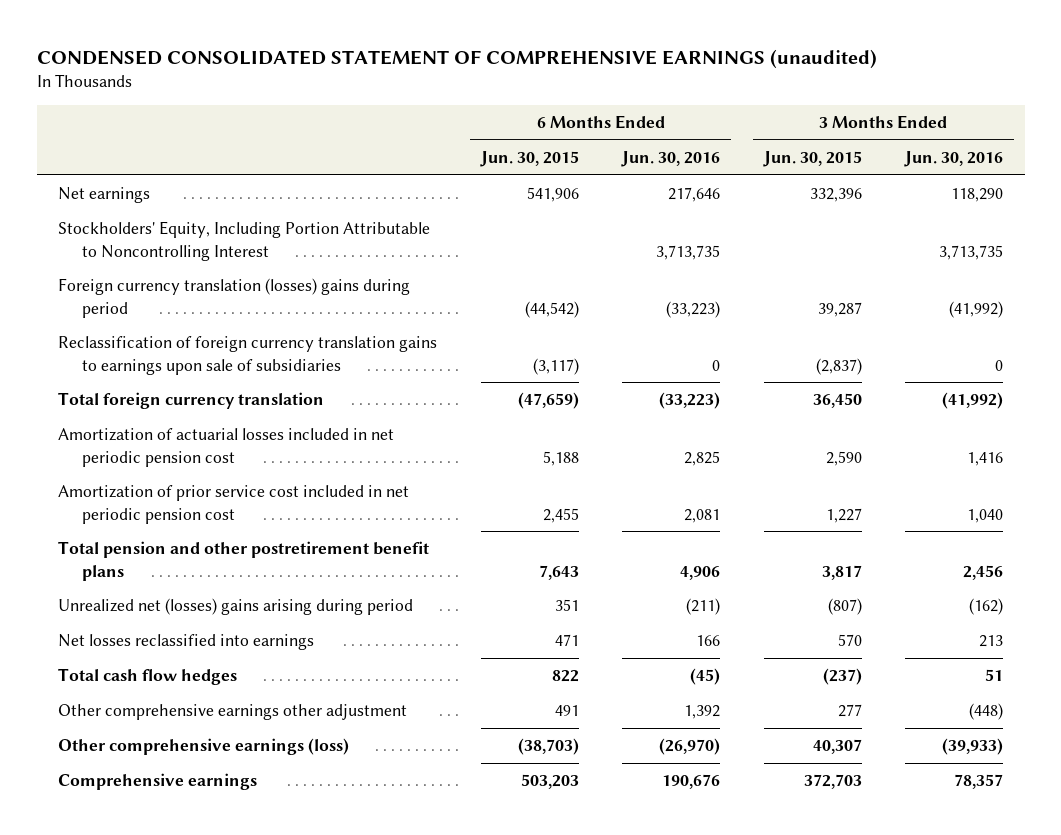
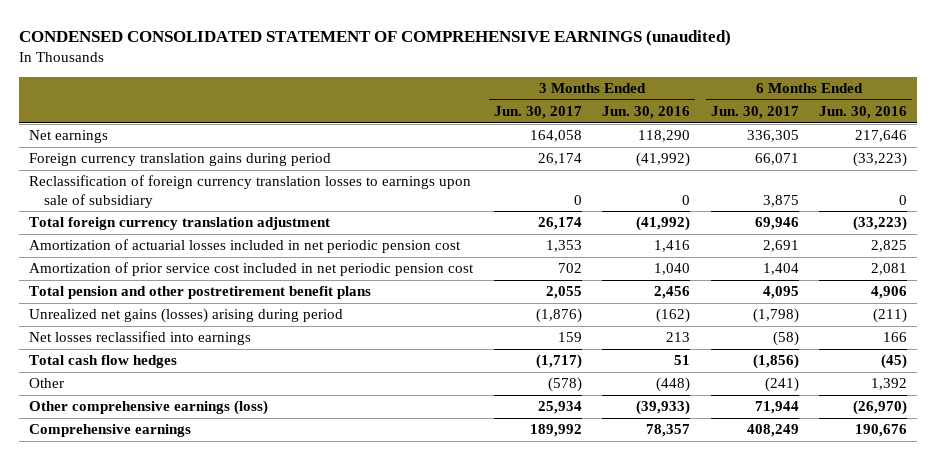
[479,150,579,167] Jun. 30, 2015 -> none
[762,150,862,167] Jun. 30, 2015 -> none
none -> [493,106,582,120] Jun. 30, 2017
none -> [710,106,799,120] Jun. 30, 2017
[58,221,431,261] Stockholders' Equity, Including Portion Attributable to Noncontrolling Interest -> none
[58,278,411,318] Foreign currency translation (losses) gains during period -> [29,153,332,167] Foreign currency translation gains during period
[58,336,438,375] Reclassification of foreign currency translation gains to earnings upon sale of subsidiaries -> [29,175,472,208] Reclassification of foreign currency translation losses to earnings upon sale of subsidiary
[58,392,325,410] Total foreign currency translation -> [29,217,331,231] Total foreign currency translation adjustment
[58,598,414,616] Unrealized net (losses) gains arising during period -> [29,308,344,324] Unrealized net gains (losses) arising during period
[58,704,408,721] Other comprehensive earnings other adjustment -> [29,378,65,389] Other

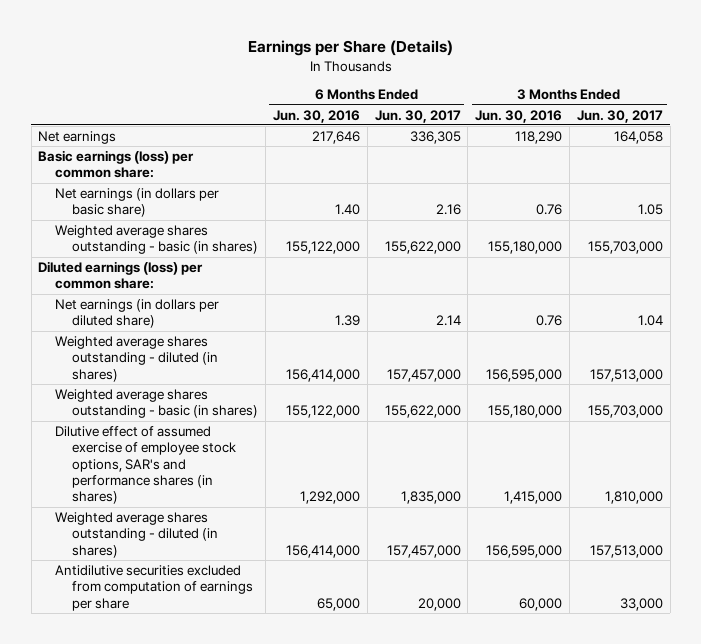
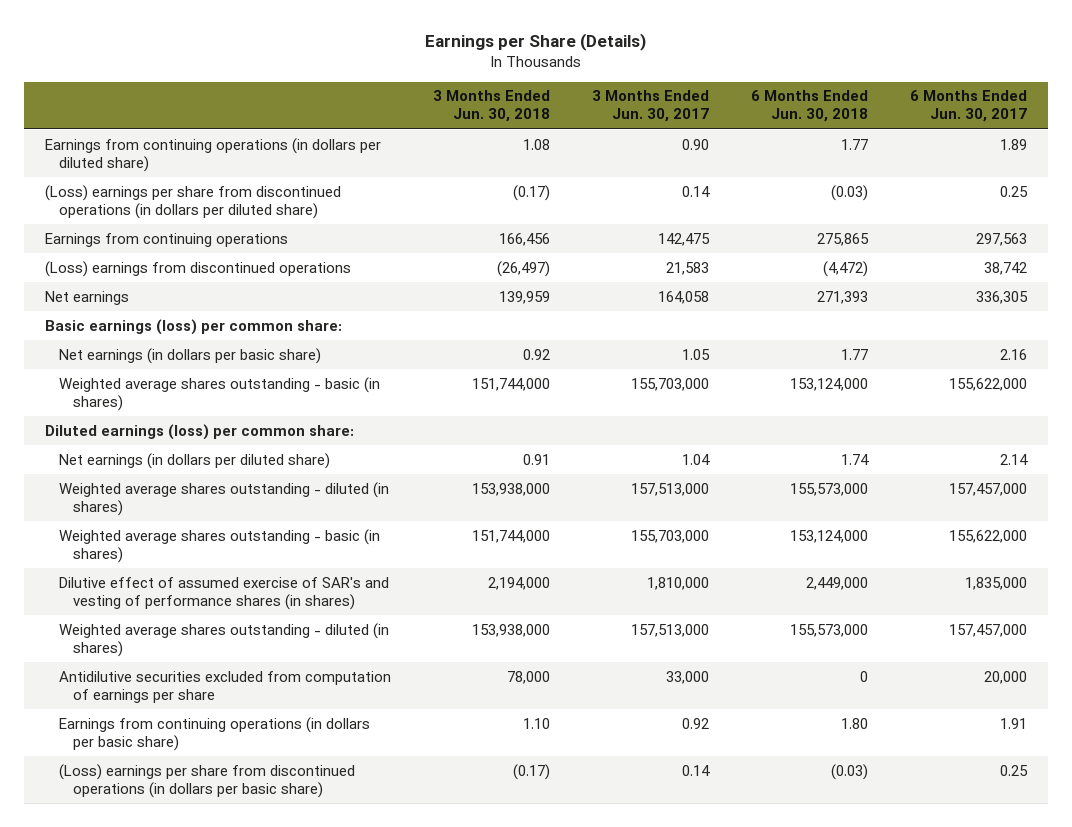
[272,109,360,123] Jun. 30, 2016 -> none
[475,109,563,123] Jun. 30, 2016 -> none
none -> [433,90,551,123] 3 Months Ended Jun. 30, 2018
none -> [751,90,869,123] 6 Months Ended Jun. 30, 2018
none -> [44,137,381,172] Earnings from continuing operations (in dollars per diluted share)
none -> [44,184,341,219] (Loss) earnings per share from discontinued operations (in dollars per diluted share)
none -> [44,232,288,247] Earnings from continuing operations
none -> [44,260,351,277] (Loss) earnings from discontinued operations
[55,425,237,505] Dilutive effect of assumed exercise of employee stock options, SAR's and performance shares (in shares) -> [59,576,390,610] Dilutive effect of assumed exercise of SAR's and vesting of performance shares (in shares)
none -> [59,716,371,751] Earnings from continuing operations (in dollars per basic share)
none -> [59,763,356,798] (Loss) earnings per share from discontinued operations (in dollars per basic share)

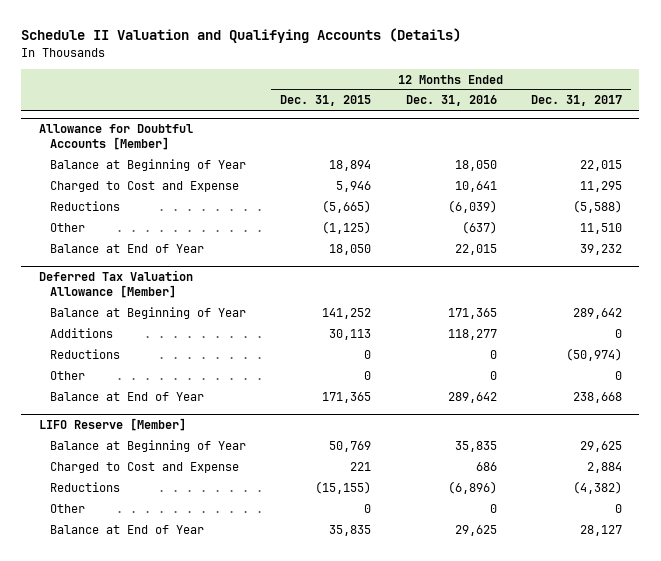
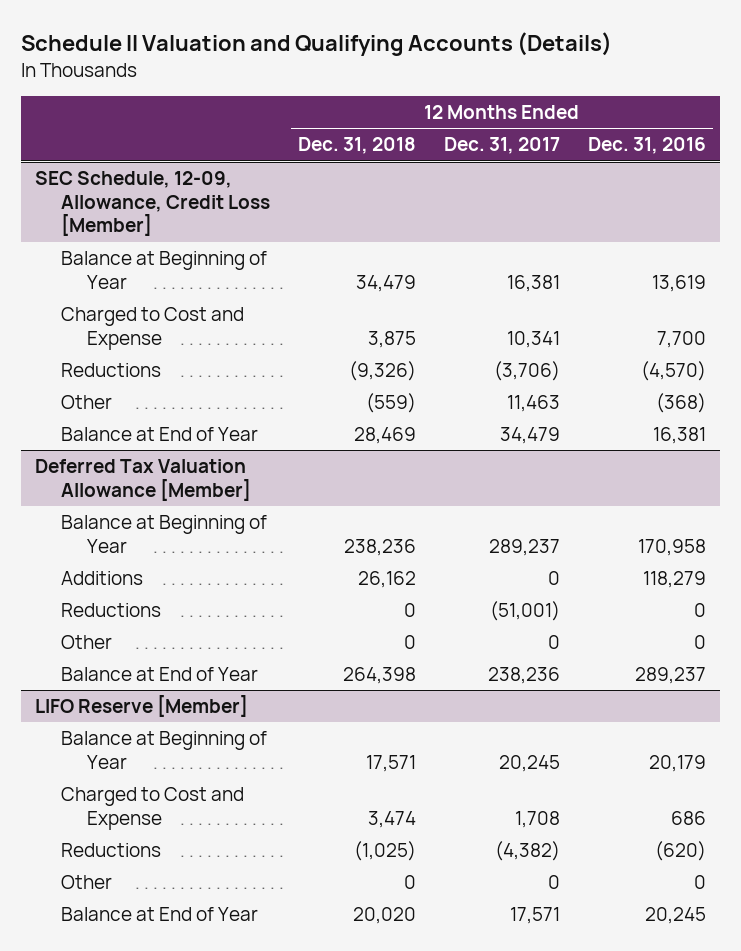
[280,95,372,107] Dec. 31, 2015 -> none
none -> [298,137,417,155] Dec. 31, 2018
[38,124,193,151] Allowance for Doubtful Accounts [Member] -> none
none -> [35,171,271,237] SEC Schedule, 12-09, Allowance, Credit Loss [Member]
[454,159,497,171] 18,050 -> [652,274,707,292] 13,619
[579,159,622,171] 22,015 -> [507,274,561,292] 16,381
[454,180,497,192] 10,641 -> [657,330,707,348] 7,700
[579,180,622,192] 11,295 -> [507,330,561,348] 10,341
[447,199,497,213] (6,039) -> [641,361,707,382] (4,570)
[572,199,622,213] (5,588) -> [494,361,561,382] (3,706)
[461,220,497,234] (637) -> [656,393,707,414] (368)
[579,222,622,234] 11,510 -> [507,395,561,413] 11,463
[454,243,497,255] 22,015 -> [653,427,707,445] 16,381
[579,243,622,255] 39,232 -> [500,427,561,445] 34,479
[447,307,497,319] 171,365 -> [638,538,707,556] 170,958
[572,307,622,319] 289,642 -> [489,538,561,556] 289,237
[447,328,497,340] 118,277 -> [643,571,707,589] 118,279
[565,347,622,361] (50,974) -> [490,601,561,622] (51,001)
[447,391,497,403] 289,642 -> [635,667,707,685] 289,237
[572,391,622,403] 238,668 -> [488,667,561,685] 238,236
[454,440,497,452] 35,835 -> [649,754,707,772] 20,179
[579,440,622,452] 29,625 -> [499,754,561,772] 20,245
[586,461,622,473] 2,884 -> [515,810,561,828] 1,708
[447,480,497,494] (6,896) -> [655,841,707,862] (620)
[454,524,497,536] 29,625 -> [645,907,707,925] 20,245
[579,524,622,536] 28,127 -> [510,907,561,925] 17,571

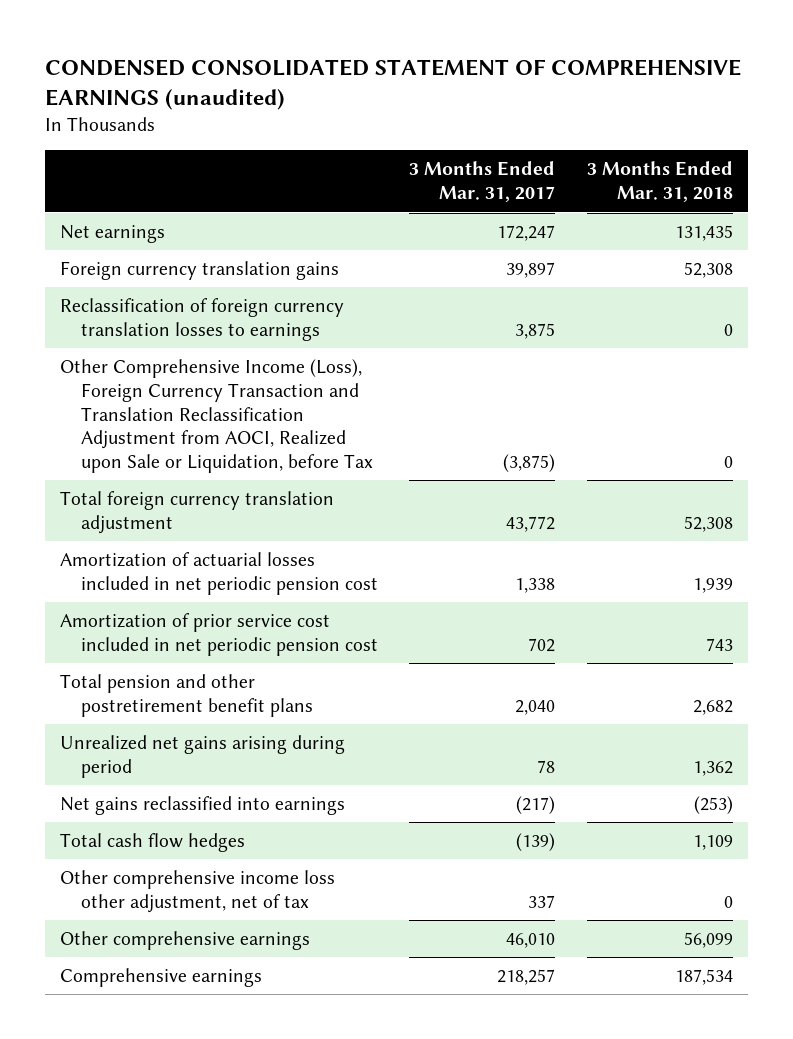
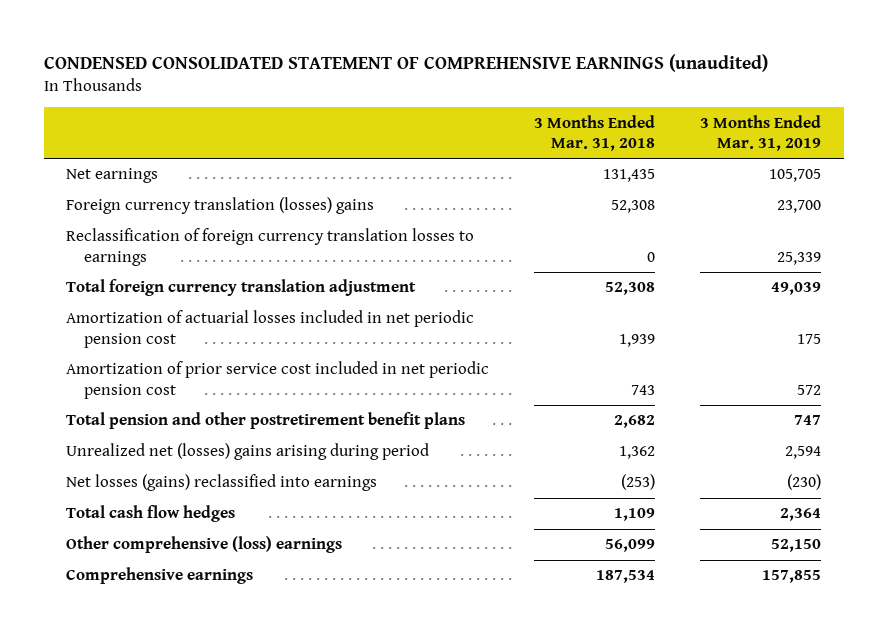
[409,161,556,203] 3 Months Ended Mar. 31, 2017 -> none
none -> [700,114,822,152] 3 Months Ended Mar. 31, 2019
[60,260,340,280] Foreign currency translation gains -> [66,197,375,215] Foreign currency translation (losses) gains
[60,358,374,474] Other Comprehensive Income (Loss), Foreign Currency Transaction and Translation Reclassification Adjustment from AOCI, Realized upon Sale or Liquidation, before Tax -> none
[60,734,346,778] Unrealized net gains arising during period -> [66,443,430,461] Unrealized net (losses) gains arising during period
[60,795,346,815] Net gains reclassified into earnings -> [66,474,378,492] Net losses (gains) reclassified into earnings
[60,869,336,913] Other comprehensive income loss other adjustment, net of tax -> none
[60,930,311,950] Other comprehensive earnings -> [66,536,343,554] Other comprehensive (loss) earnings

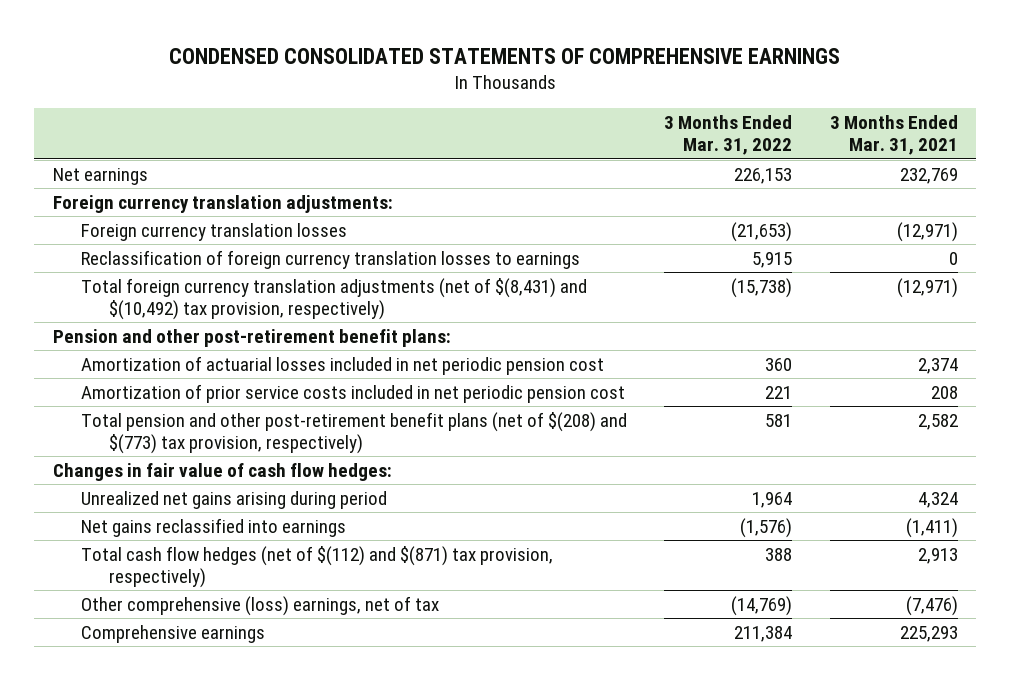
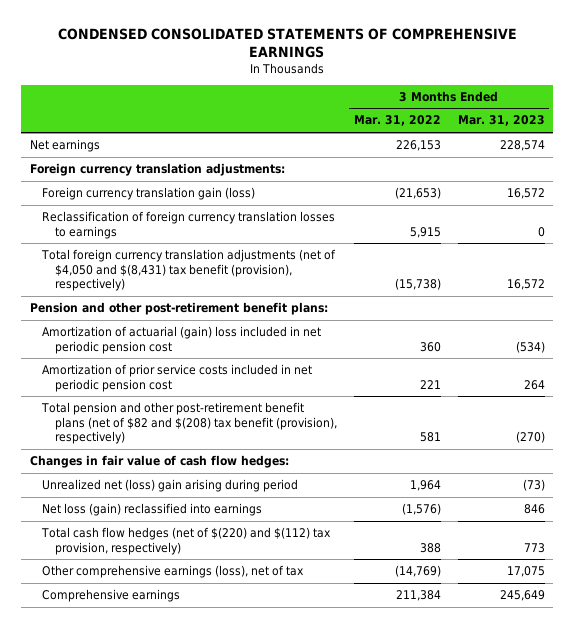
[829,115,958,156] 3 Months Ended Mar. 31, 2021 -> none
none -> [457,115,545,127] Mar. 31, 2023
[81,222,348,241] Foreign currency translation losses -> [42,187,256,201] Foreign currency translation gain (loss)
[81,277,588,320] Total foreign currency translation adjustments (net of $(8,431) and $(10,492) tax provision, respectively) -> [41,249,337,292] Total foreign currency translation adjustments (net of $4,050 and $(8,431) tax benefit (provision), respectively)
[81,355,605,375] Amortization of actuarial losses included in net periodic pension cost -> [42,326,322,354] Amortization of actuarial (gain) loss included in net periodic pension cost
[81,411,628,454] Total pension and other post-retirement benefit plans (net of $(208) and $(773) tax provision, respectively) -> [41,402,337,445] Total pension and other post-retirement benefit plans (net of $82 and $(208) tax benefit (provision), respectively)
[81,490,388,509] Unrealized net gains arising during period -> [42,479,299,493] Unrealized net (loss) gain arising during period
[81,517,347,537] Net gains reclassified into earnings -> [42,503,263,517] Net loss (gain) reclassified into earnings
[81,545,554,588] Total cash flow hedges (net of $(112) and $(871) tax provision, respectively) -> [41,527,332,555] Total cash flow hedges (net of $(220) and $(112) tax provision, respectively)
[81,595,440,616] Other comprehensive (loss) earnings, net of tax -> [42,565,305,579] Other comprehensive earnings (loss), net of tax

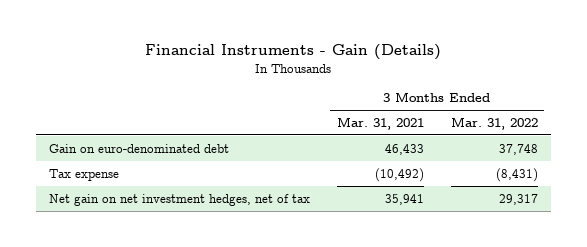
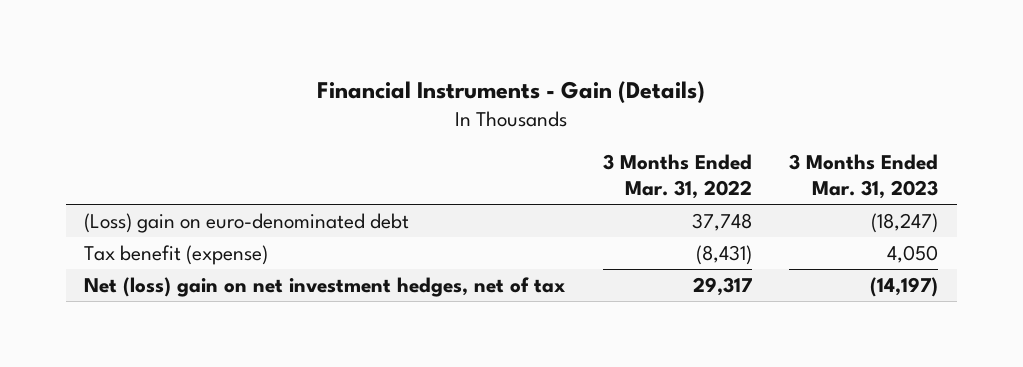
[336,116,424,130] Mar. 31, 2021 -> none
none -> [789,154,939,200] 3 Months Ended Mar. 31, 2023
[49,143,230,153] Gain on euro-denominated debt -> [84,212,410,233] (Loss) gain on euro-denominated debt
[49,168,120,181] Tax expense -> [84,244,269,265] Tax benefit (expense)
[49,193,311,206] Net gain on net investment hedges, net of tax -> [84,276,566,297] Net (loss) gain on net investment hedges, net of tax

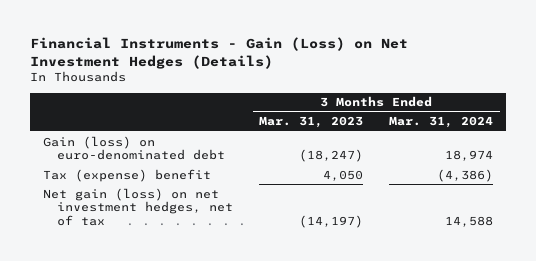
[317,80,706,103] Financial Instruments - Gain (Details) -> [30,36,409,69] Financial Instruments - Gain (Loss) on Net Investment Hedges (Details)
[602,154,752,200] 3 Months Ended Mar. 31, 2022 -> none
none -> [389,116,494,129] Mar. 31, 2024
[84,212,410,233] (Loss) gain on euro-denominated debt -> [43,135,226,161] Gain (loss) on euro-denominated debt
[84,244,269,265] Tax benefit (expense) -> [43,168,212,182] Tax (expense) benefit
[84,276,566,297] Net (loss) gain on net investment hedges, net of tax -> [43,187,234,226] Net gain (loss) on net investment hedges, net of tax

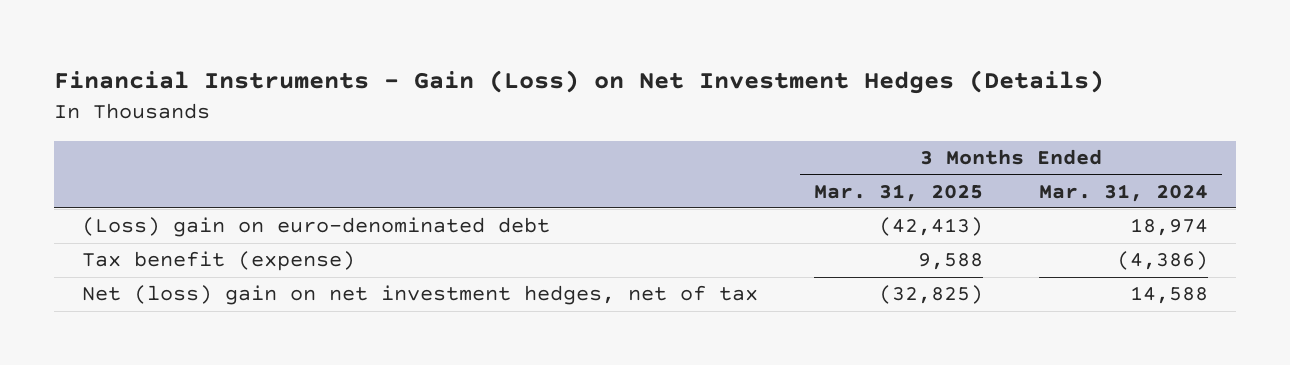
[259,116,364,129] Mar. 31, 2023 -> none
none -> [814,183,984,202] Mar. 31, 2025
[43,135,226,161] Gain (loss) on euro-denominated debt -> [81,217,550,238] (Loss) gain on euro-denominated debt
[43,168,212,182] Tax (expense) benefit -> [81,251,355,272] Tax benefit (expense)
[43,187,234,226] Net gain (loss) on net investment hedges, net of tax -> [81,285,758,306] Net (loss) gain on net investment hedges, net of tax

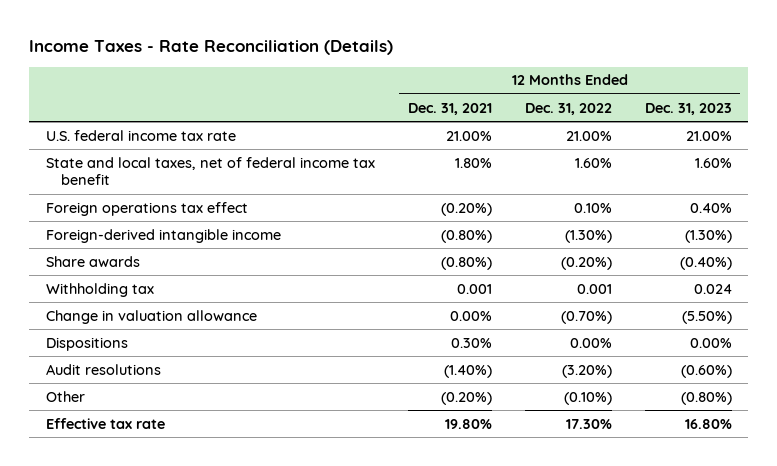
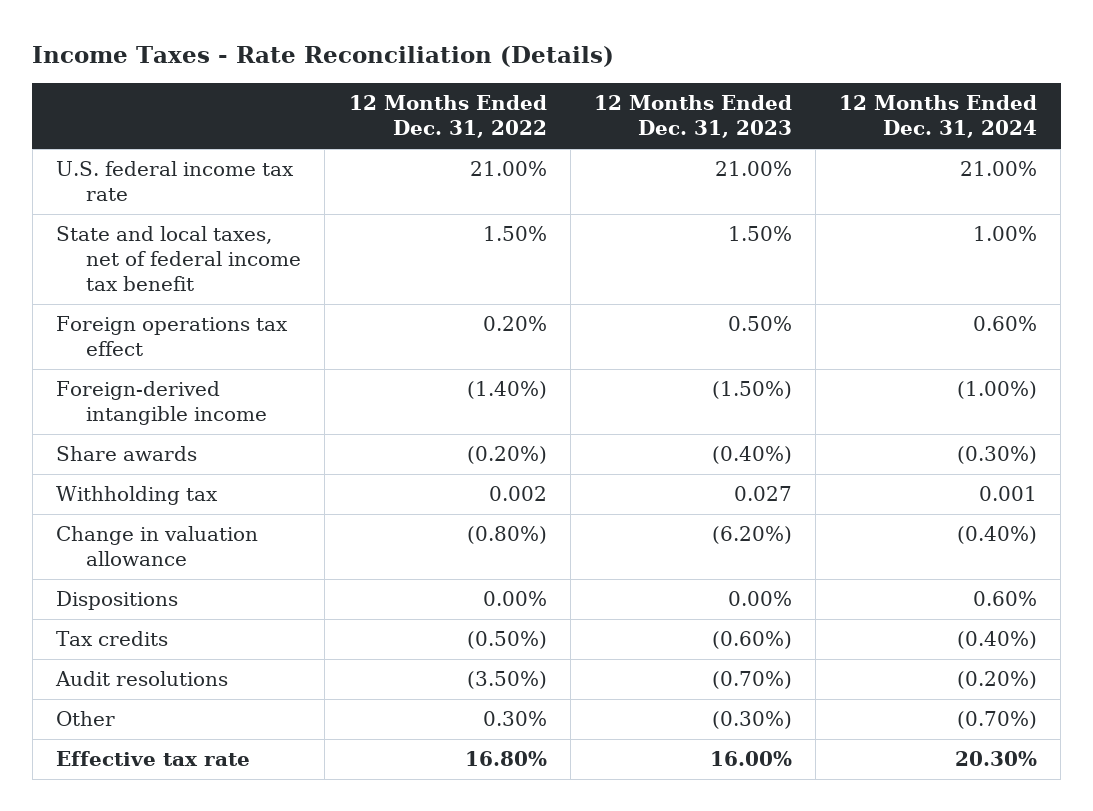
[407,102,492,115] Dec. 31, 2021 -> none
none -> [839,95,1038,139] 12 Months Ended Dec. 31, 2024
[574,157,612,168] 1.60% -> [482,226,547,242] 1.50%
[694,157,732,168] 1.60% -> [727,226,792,242] 1.50%
[573,202,612,213] 0.10% -> [482,316,547,332] 0.20%
[689,202,732,213] 0.40% -> [727,316,792,332] 0.50%
[564,229,612,243] (1.30%) -> [466,381,547,400] (1.40%)
[684,229,732,243] (1.30%) -> [711,381,792,400] (1.50%)
[576,283,612,294] 0.001 -> [488,486,547,502] 0.002
[693,283,732,294] 0.024 -> [733,486,792,502] 0.027
[560,310,612,324] (0.70%) -> [466,526,547,545] (0.80%)
[681,310,732,324] (5.50%) -> [711,526,792,545] (6.20%)
none -> [56,631,169,647] Tax credits
[561,364,612,378] (3.20%) -> [466,671,547,690] (3.50%)
[680,364,732,378] (0.60%) -> [711,671,792,690] (0.70%)
[563,391,612,405] (0.10%) -> [482,711,547,727] 0.30%
[680,391,732,405] (0.80%) -> [711,711,792,730] (0.30%)
[565,418,612,429] 17.30% -> [464,751,547,767] 16.80%
[684,418,732,429] 16.80% -> [709,751,792,767] 16.00%

